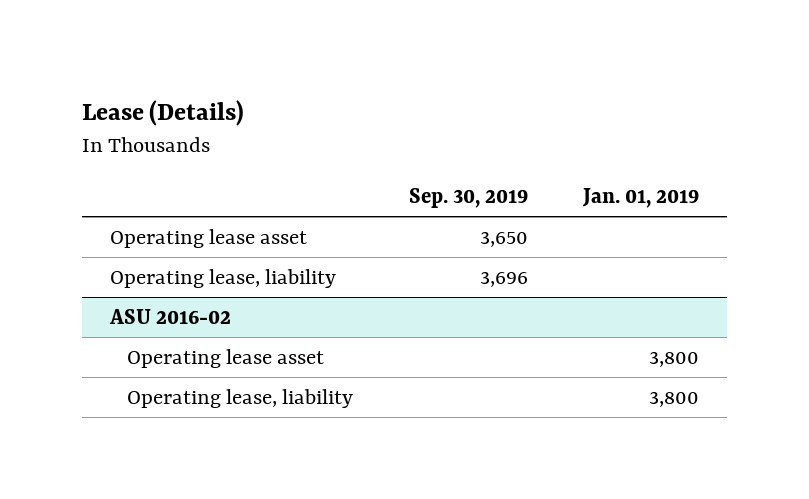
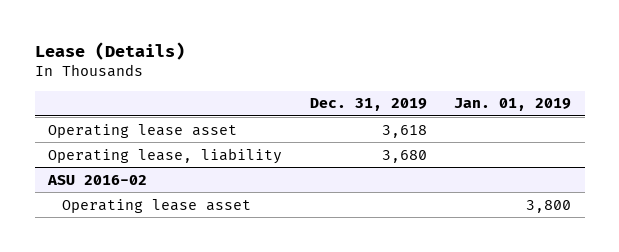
[408,188,528,209] Sep. 30, 2019 -> none
none -> [309,98,427,112] Dec. 31, 2019
[126,388,353,408] Operating lease, liability -> none

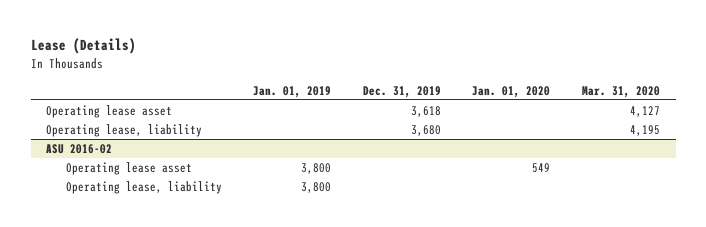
none -> [472,85,551,98] Jan. 01, 2020
none -> [581,85,660,98] Mar. 31, 2020
none -> [65,181,222,195] Operating lease, liability

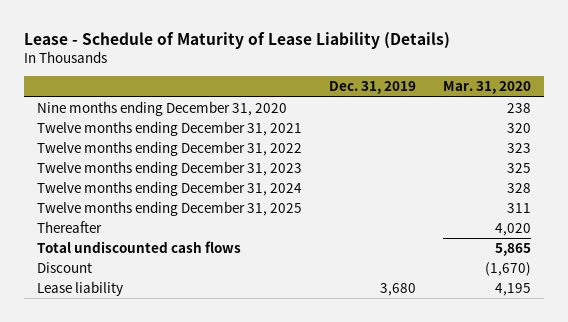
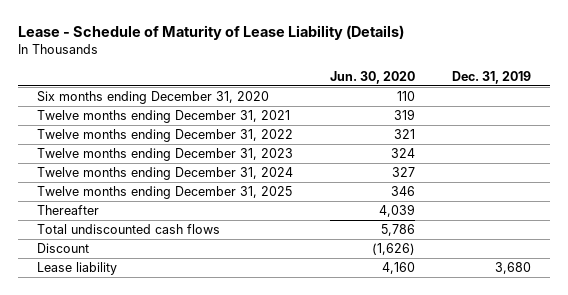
[442,81,531,95] Mar. 31, 2020 -> none
none -> [329,70,415,84] Jun. 30, 2020
[37,101,288,117] Nine months ending December 31, 2020 -> [36,91,269,105] Six months ending December 31, 2020

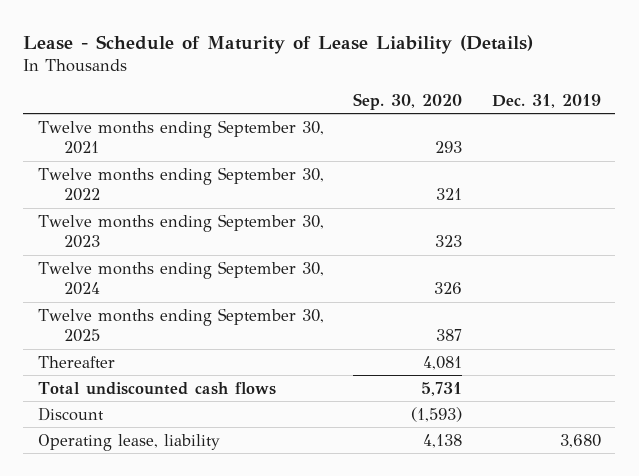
[329,70,415,84] Jun. 30, 2020 -> none
none -> [353,92,463,110] Sep. 30, 2020
[36,91,269,105] Six months ending December 31, 2020 -> none
[36,186,292,200] Twelve months ending December 31, 2025 -> none
none -> [38,119,325,155] Twelve months ending September 30, 2021
[36,110,290,124] Twelve months ending December 31, 2021 -> [38,166,325,202] Twelve months ending September 30, 2022
[36,129,293,143] Twelve months ending December 31, 2022 -> [38,213,325,249] Twelve months ending September 30, 2023
[36,148,293,162] Twelve months ending December 31, 2023 -> [38,260,325,296] Twelve months ending September 30, 2024
[36,167,293,181] Twelve months ending December 31, 2024 -> [38,307,325,343] Twelve months ending September 30, 2025
[36,262,117,276] Lease liability -> [38,433,221,451] Operating lease, liability

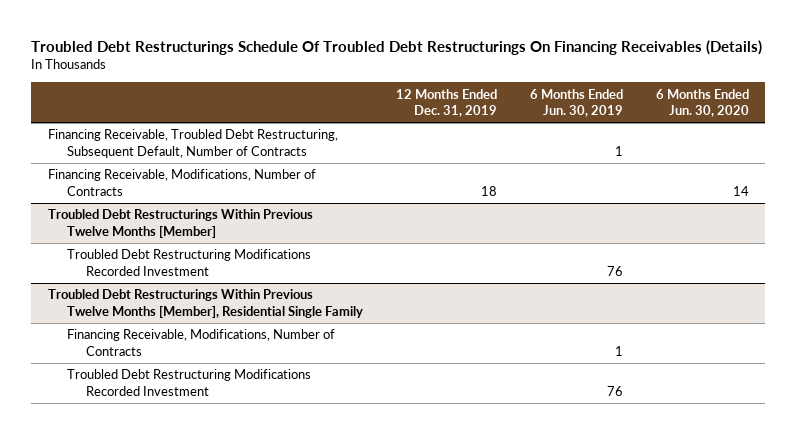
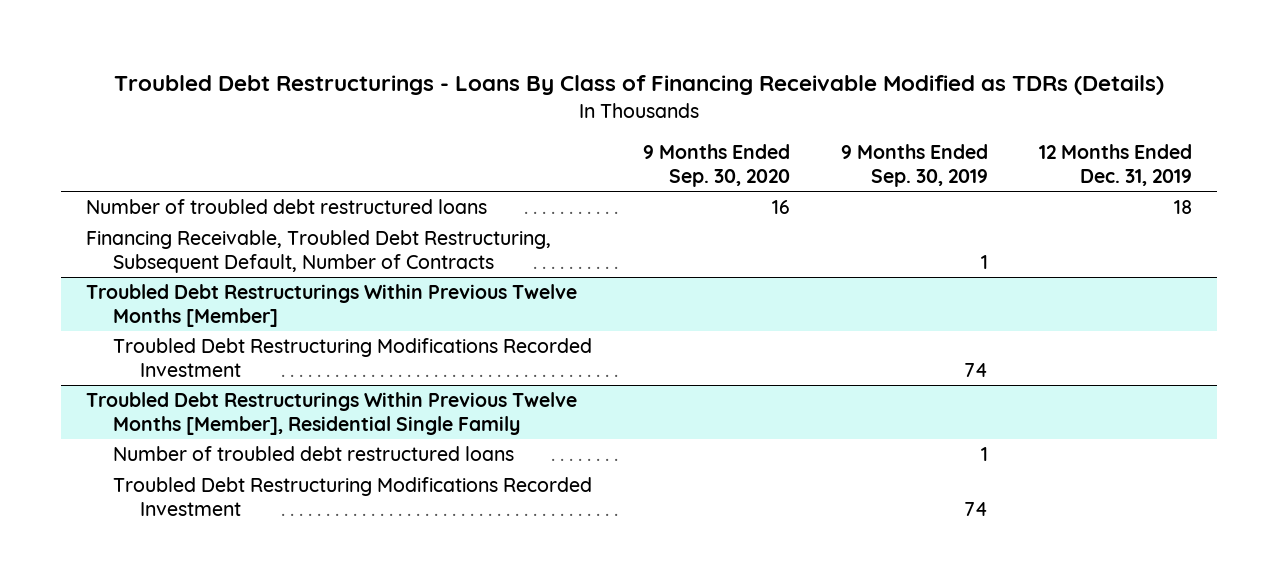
[31,39,763,55] Troubled Debt Restructurings Schedule Of Troubled Debt Restructurings On Financing Receivables (Details) -> [114,75,1165,96] Troubled Debt Restructurings - Loans By Class of Financing Receivable Modified as TDRs (Details)
[529,88,623,117] 6 Months Ended Jun. 30, 2019 -> none
[655,88,749,117] 6 Months Ended Jun. 30, 2020 -> none
none -> [643,144,791,187] 9 Months Ended Sep. 30, 2020
none -> [841,144,989,187] 9 Months Ended Sep. 30, 2019
none -> [86,199,488,215] Number of troubled debt restructured loans
[47,169,316,196] Financing Receivable, Modifications, Number of Contracts -> none
[66,329,335,356] Financing Receivable, Modifications, Number of Contracts -> [113,446,515,462] Number of troubled debt restructured loans

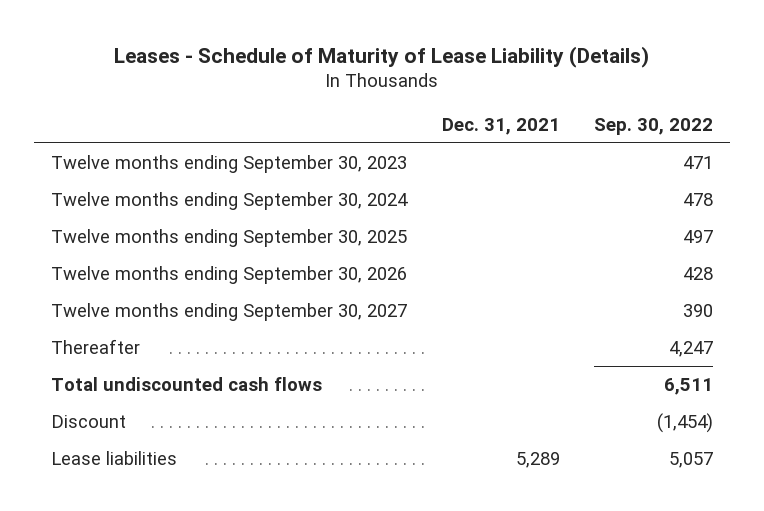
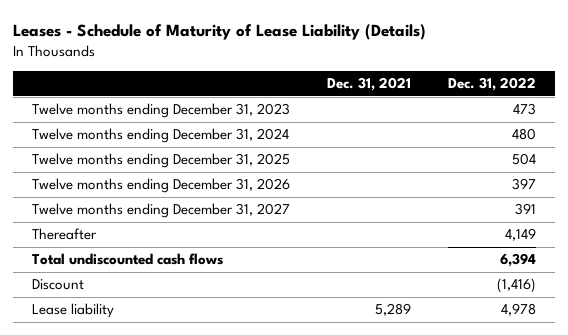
[594,117,714,135] Sep. 30, 2022 -> none
none -> [448,77,537,92] Dec. 31, 2022
[51,155,408,174] Twelve months ending September 30, 2023 -> [31,103,290,119] Twelve months ending December 31, 2023
[51,192,409,211] Twelve months ending September 30, 2024 -> [31,128,289,144] Twelve months ending December 31, 2024
[51,229,408,248] Twelve months ending September 30, 2025 -> [31,153,290,169] Twelve months ending December 31, 2025
[51,266,408,285] Twelve months ending September 30, 2026 -> [31,178,290,194] Twelve months ending December 31, 2026
[51,303,408,322] Twelve months ending September 30, 2027 -> [31,203,290,219] Twelve months ending December 31, 2027
[51,451,178,466] Lease liabilities -> [31,303,114,319] Lease liability

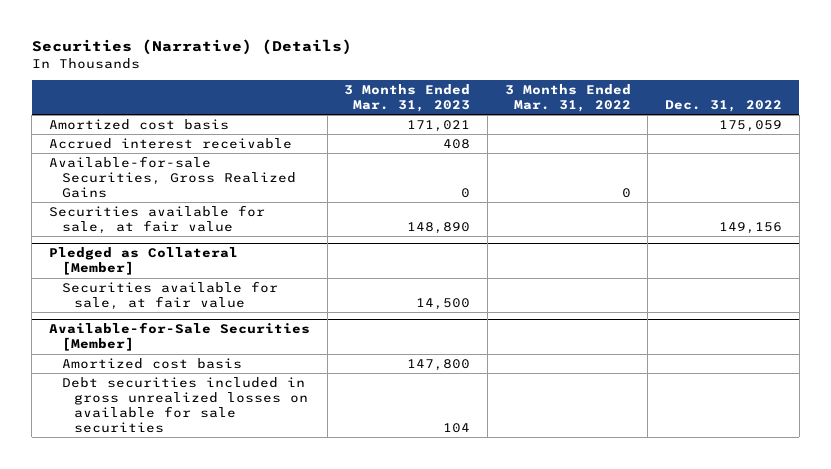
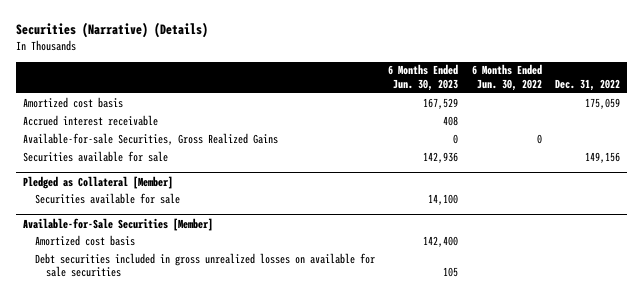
[344,83,471,112] 3 Months Ended Mar. 31, 2023 -> none
[504,83,631,112] 3 Months Ended Mar. 31, 2022 -> none
none -> [388,64,459,91] 6 Months Ended Jun. 30, 2023
none -> [471,64,542,91] 6 Months Ended Jun. 30, 2022
[48,204,265,234] Securities available for sale, at fair value -> [23,150,169,162] Securities available for sale
[61,280,278,310] Securities available for sale, at fair value -> [34,192,180,204] Securities available for sale

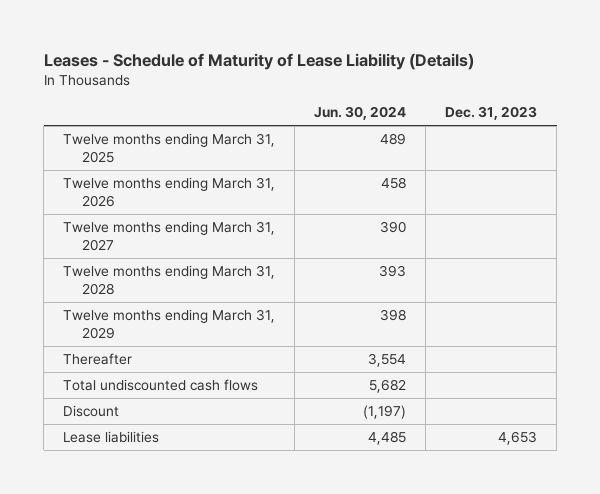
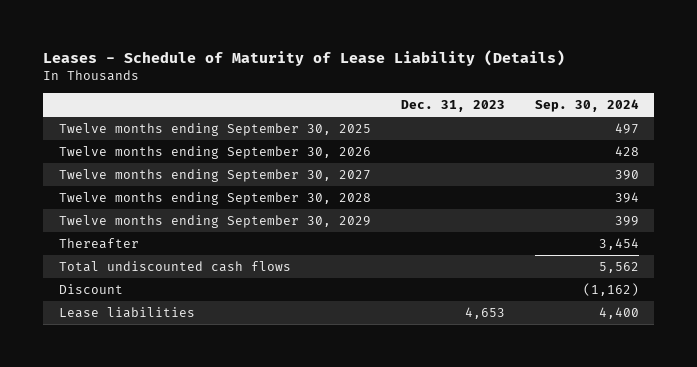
[314,106,407,121] Jun. 30, 2024 -> none
none -> [534,98,639,112] Sep. 30, 2024
[63,133,276,163] Twelve months ending March 31, 2025 -> [58,123,371,137] Twelve months ending September 30, 2025
[63,177,276,207] Twelve months ending March 31, 2026 -> [58,146,371,160] Twelve months ending September 30, 2026
[63,221,276,251] Twelve months ending March 31, 2027 -> [58,169,371,183] Twelve months ending September 30, 2027
[63,265,276,295] Twelve months ending March 31, 2028 -> [58,192,371,206] Twelve months ending September 30, 2028
[63,309,276,339] Twelve months ending March 31, 2029 -> [58,215,371,229] Twelve months ending September 30, 2029

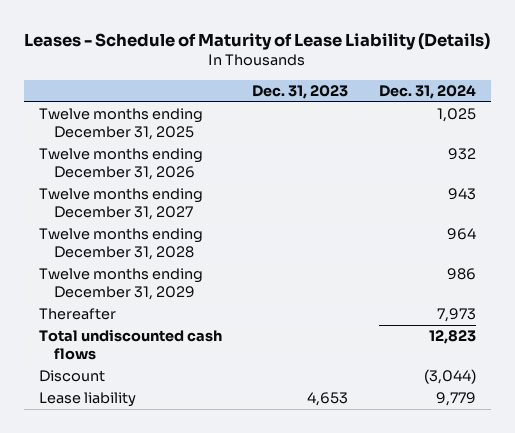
[534,98,639,112] Sep. 30, 2024 -> none
none -> [378,84,476,99] Dec. 31, 2024
[58,123,371,137] Twelve months ending September 30, 2025 -> [38,108,203,141] Twelve months ending December 31, 2025
[58,146,371,160] Twelve months ending September 30, 2026 -> [38,148,203,181] Twelve months ending December 31, 2026
[58,169,371,183] Twelve months ending September 30, 2027 -> [38,188,203,221] Twelve months ending December 31, 2027
[58,192,371,206] Twelve months ending September 30, 2028 -> [38,228,203,261] Twelve months ending December 31, 2028
[58,215,371,229] Twelve months ending September 30, 2029 -> [38,268,203,301] Twelve months ending December 31, 2029
[58,307,195,319] Lease liabilities -> [38,392,136,408] Lease liability

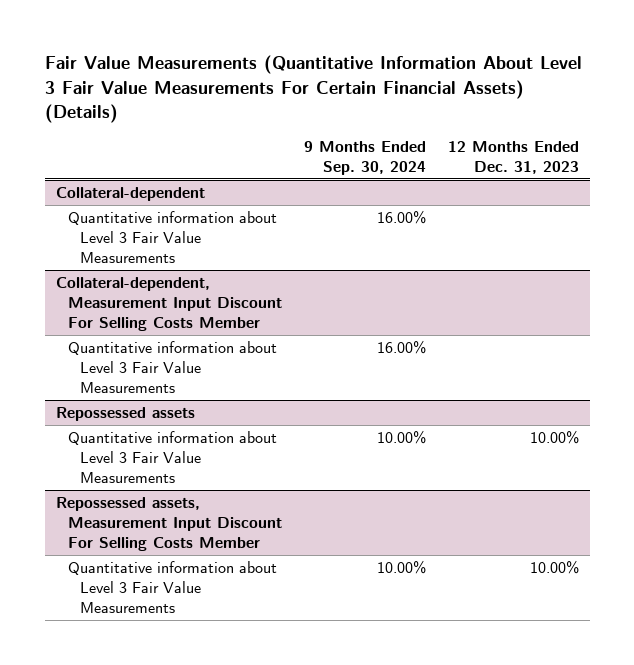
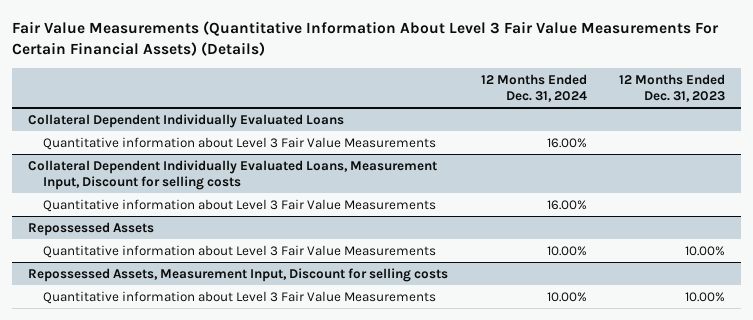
[303,140,426,175] 9 Months Ended Sep. 30, 2024 -> none
none -> [480,73,587,102] 12 Months Ended Dec. 31, 2024
[55,186,205,201] Collateral-dependent -> [28,113,345,128] Collateral Dependent Individually Evaluated Loans
[55,276,283,331] Collateral-dependent, Measurement Input Discount For Selling Costs Member -> [28,159,438,190] Collateral Dependent Individually Evaluated Loans, Measurement Input, Discount for selling costs
[55,406,195,421] Repossessed assets -> [28,221,155,236] Repossessed Assets
[55,496,283,551] Repossessed assets, Measurement Input Discount For Selling Costs Member -> [28,267,449,282] Repossessed Assets, Measurement Input, Discount for selling costs

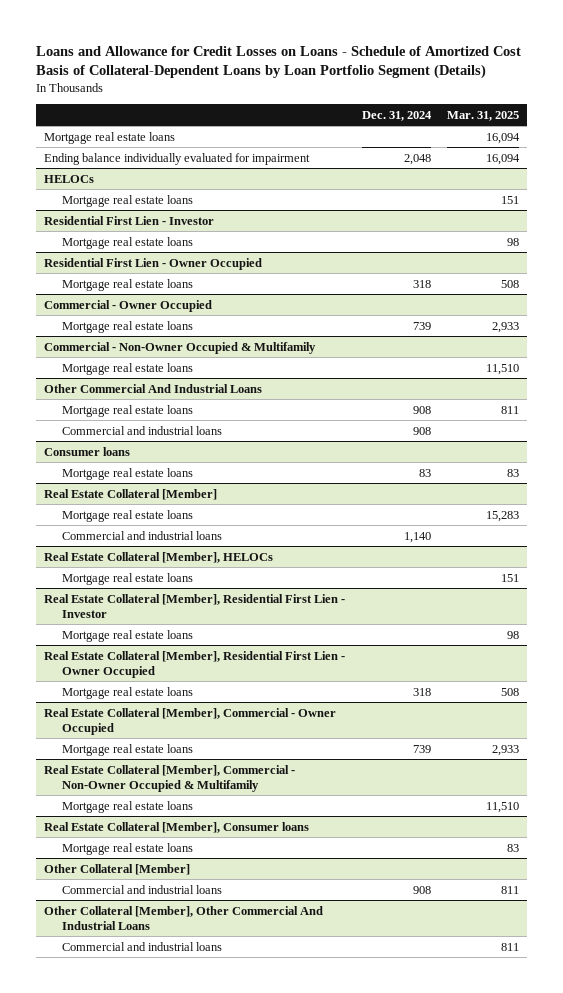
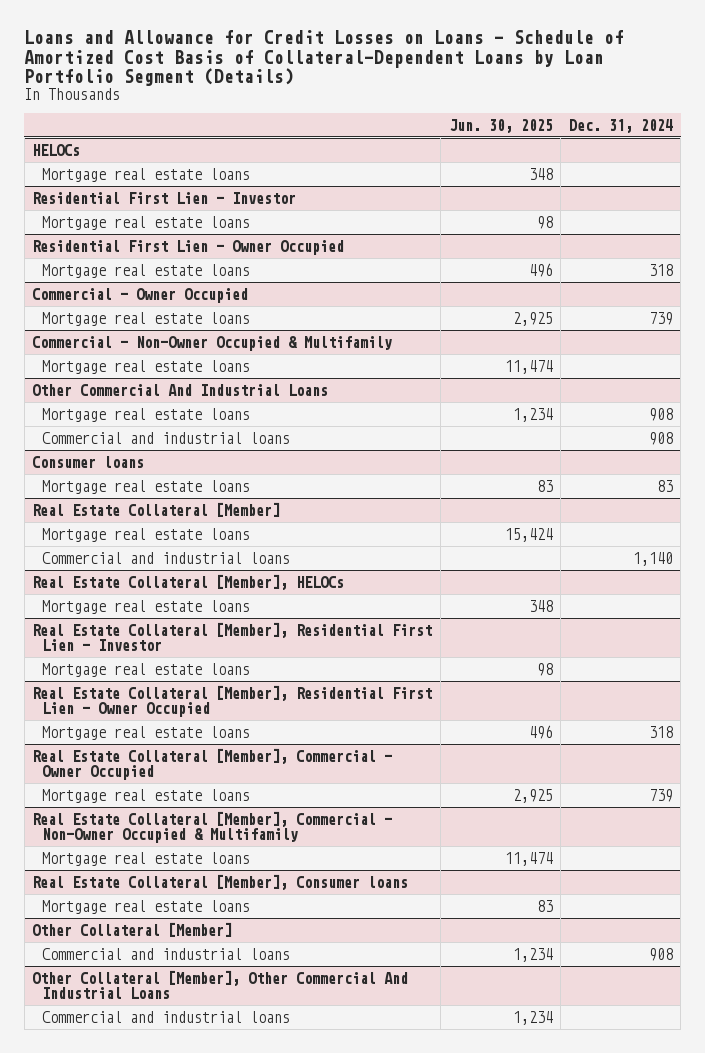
[446,110,519,121] Mar. 31, 2025 -> none
none -> [448,118,553,133] Jun. 30, 2025
[44,131,176,144] Mortgage real estate loans -> none
[44,152,311,165] Ending balance individually evaluated for impairment -> none

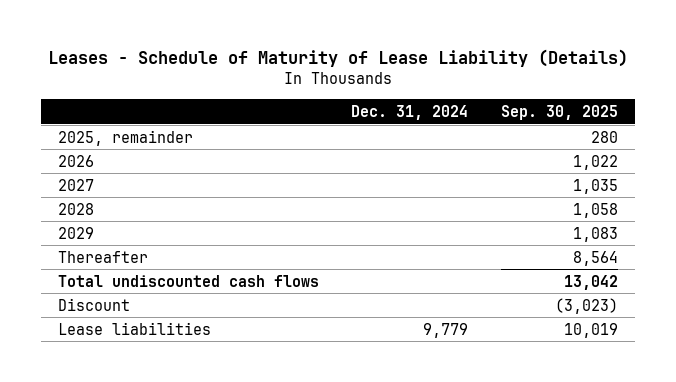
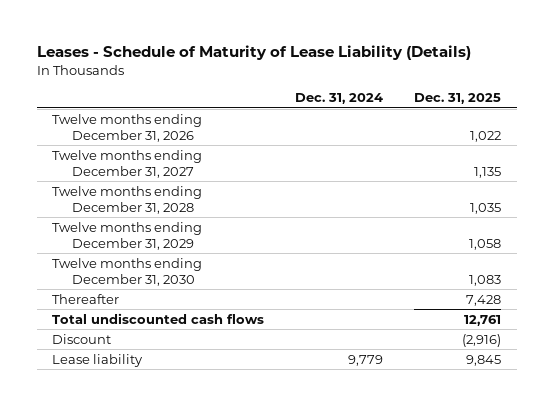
[501,104,619,120] Sep. 30, 2025 -> none
none -> [414,93,502,105] Dec. 31, 2025
[57,129,193,146] 2025, remainder -> [52,113,203,143] Twelve months ending December 31, 2026
[57,154,94,167] 2026 -> [52,149,203,179] Twelve months ending December 31, 2027
[57,178,94,191] 2027 -> [52,185,203,215] Twelve months ending December 31, 2028
[57,202,94,215] 2028 -> [52,221,203,251] Twelve months ending December 31, 2029
[57,226,94,239] 2029 -> [52,257,203,287] Twelve months ending December 31, 2030
[57,321,211,335] Lease liabilities -> [52,353,144,367] Lease liability

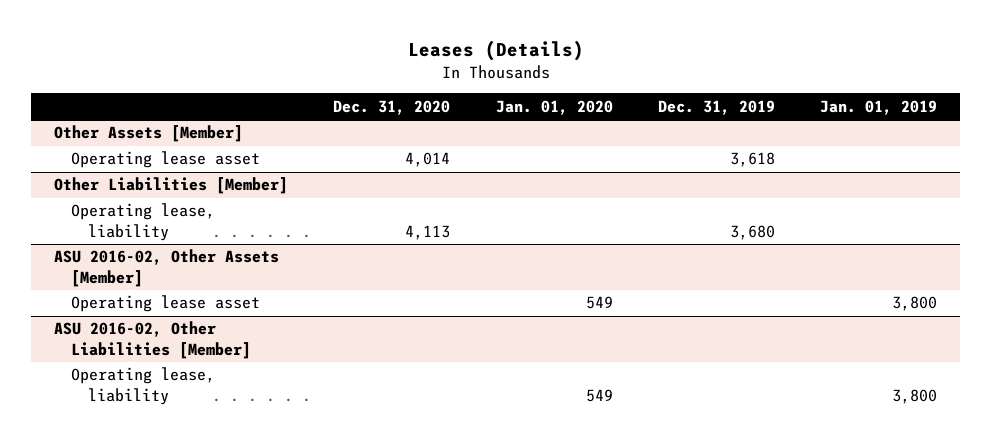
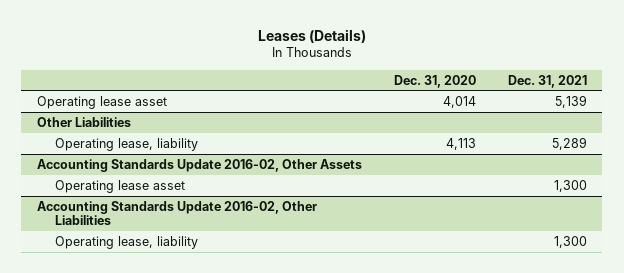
[495,99,613,115] Jan. 01, 2020 -> none
[657,99,775,115] Dec. 31, 2019 -> none
[820,99,938,115] Jan. 01, 2019 -> none
none -> [507,74,587,88] Dec. 31, 2021
[54,125,244,143] Other Assets [Member] -> none
[54,177,289,195] Other Liabilities [Member] -> [37,116,132,127] Other Liabilities
[54,249,280,287] ASU 2016-02, Other Assets [Member] -> [37,158,363,172] Accounting Standards Update 2016-02, Other Assets
[54,321,252,359] ASU 2016-02, Other Liabilities [Member] -> [37,200,318,226] Accounting Standards Update 2016-02, Other Liabilities

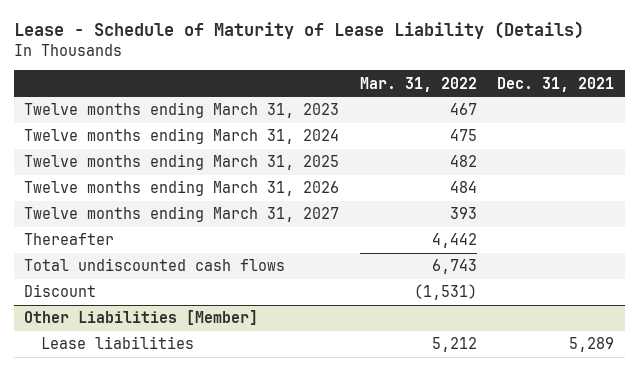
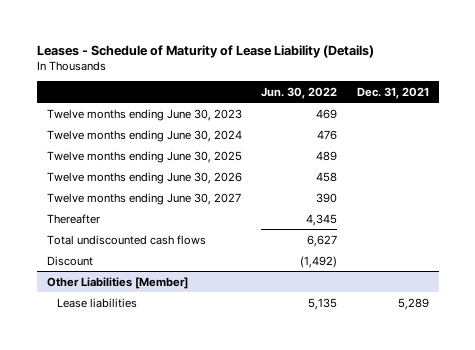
[13,21,584,40] Lease - Schedule of Maturity of Lease Liability (Details) -> [36,44,374,58] Leases - Schedule of Maturity of Lease Liability (Details)
[359,76,477,92] Mar. 31, 2022 -> none
none -> [261,86,338,99] Jun. 30, 2022
[24,102,340,119] Twelve months ending March 31, 2023 -> [46,108,242,121] Twelve months ending June 30, 2023
[24,128,340,145] Twelve months ending March 31, 2024 -> [46,129,242,142] Twelve months ending June 30, 2024
[24,154,340,171] Twelve months ending March 31, 2025 -> [46,150,242,163] Twelve months ending June 30, 2025
[24,180,340,197] Twelve months ending March 31, 2026 -> [46,171,242,184] Twelve months ending June 30, 2026
[24,206,340,223] Twelve months ending March 31, 2027 -> [46,192,241,205] Twelve months ending June 30, 2027

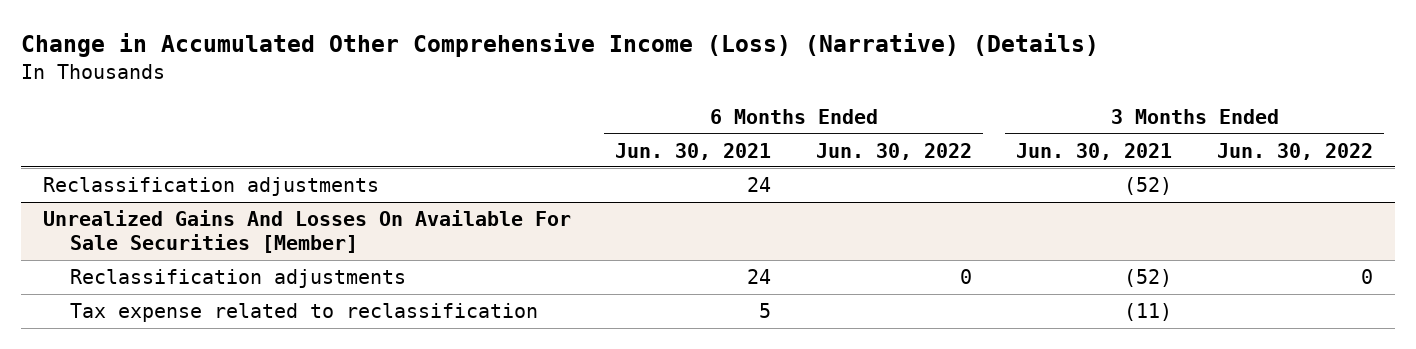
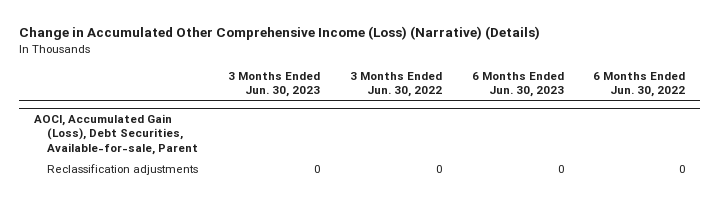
[615,142,772,160] Jun. 30, 2021 -> none
[1016,142,1173,160] Jun. 30, 2021 -> none
none -> [227,71,320,98] 3 Months Ended Jun. 30, 2023
none -> [471,71,564,98] 6 Months Ended Jun. 30, 2023
[42,177,379,197] Reclassification adjustments -> none
[42,210,571,254] Unrealized Gains And Losses On Available For Sale Securities [Member] -> [34,113,199,155] AOCI, Accumulated Gain (Loss), Debt Securities, Available-for-sale, Parent
[69,303,538,323] Tax expense related to reclassification -> none

